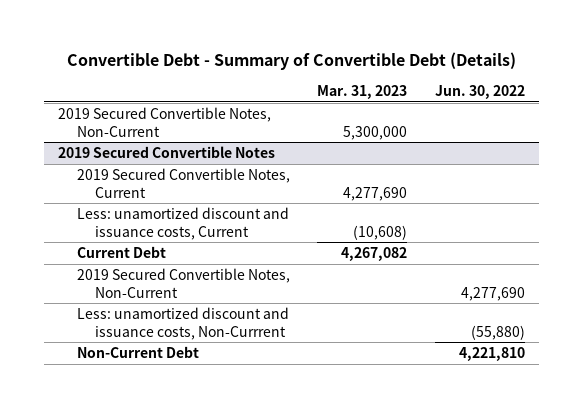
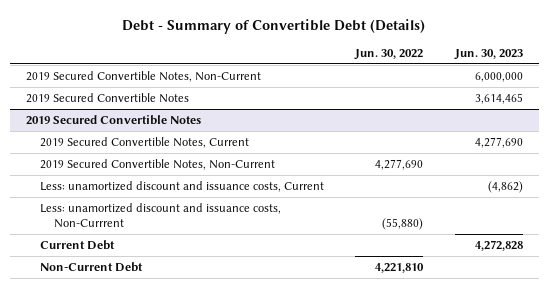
[66,52,516,71] Convertible Debt - Summary of Convertible Debt (Details) -> [122,18,426,34] Debt - Summary of Convertible Debt (Details)
[317,85,408,100] Mar. 31, 2023 -> none
none -> [453,49,523,61] Jun. 30, 2023
none -> [25,92,189,103] 2019 Secured Convertible Notes
[76,207,289,240] Less: unamortized discount and issuance costs, Current -> [39,180,324,192] Less: unamortized discount and issuance costs, Current
[76,246,166,259] Current Debt -> [39,239,115,250] Current Debt

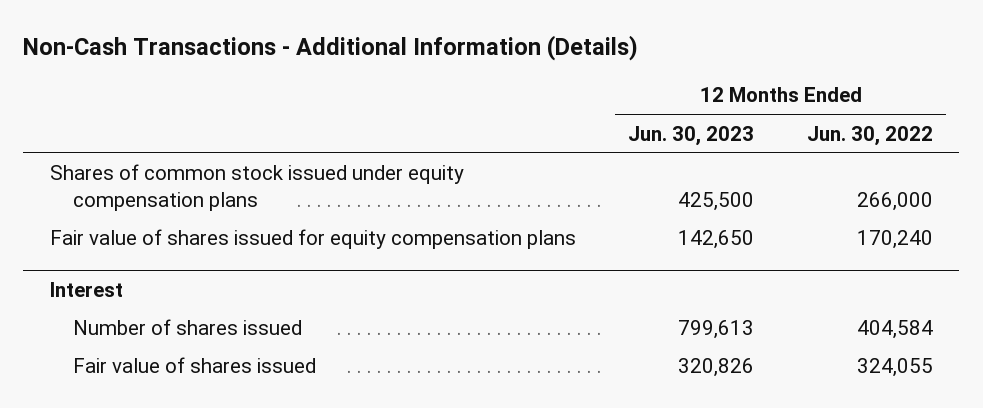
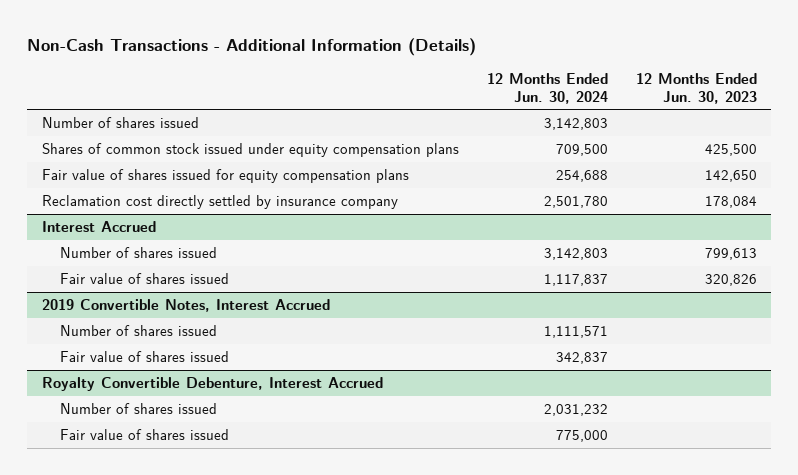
[806,125,933,146] Jun. 30, 2022 -> none
none -> [486,72,608,104] 12 Months Ended Jun. 30, 2024
none -> [41,117,199,129] Number of shares issued
none -> [41,195,398,210] Reclamation cost directly settled by insurance company
[49,281,123,297] Interest -> [41,221,156,233] Interest Accrued
none -> [41,299,330,313] 2019 Convertible Notes, Interest Accrued
none -> [59,325,217,337] Number of shares issued
none -> [59,351,229,363] Fair value of shares issued
none -> [41,377,383,392] Royalty Convertible Debenture, Interest Accrued
none -> [59,403,217,415] Number of shares issued
none -> [59,429,229,441] Fair value of shares issued

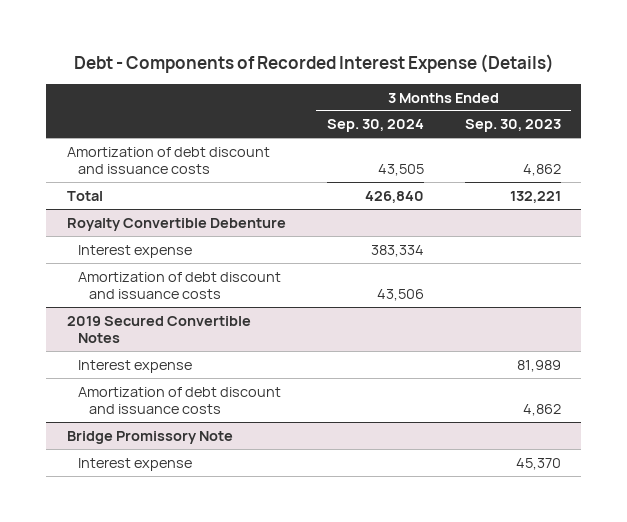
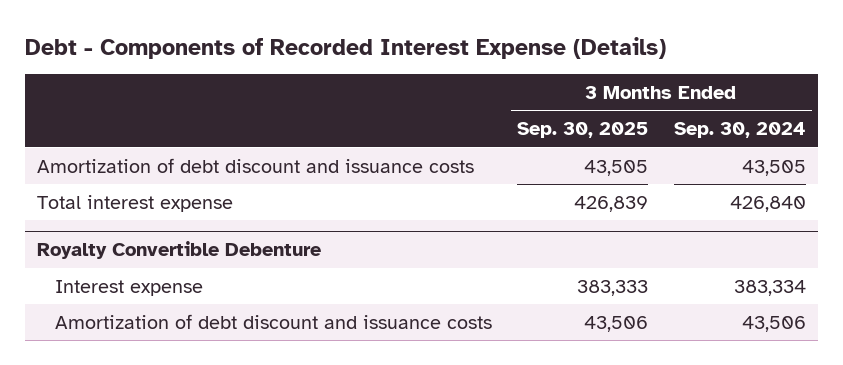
[464,119,561,133] Sep. 30, 2023 -> none
none -> [517,122,649,139] Sep. 30, 2025
[66,190,103,201] Total -> [37,194,234,212] Total interest expense
[66,315,251,344] 2019 Secured Convertible Notes -> none
[78,359,193,373] Interest expense -> none
[78,386,282,415] Amortization of debt discount and issuance costs -> none
[66,430,233,444] Bridge Promissory Note -> none
[78,457,193,471] Interest expense -> none

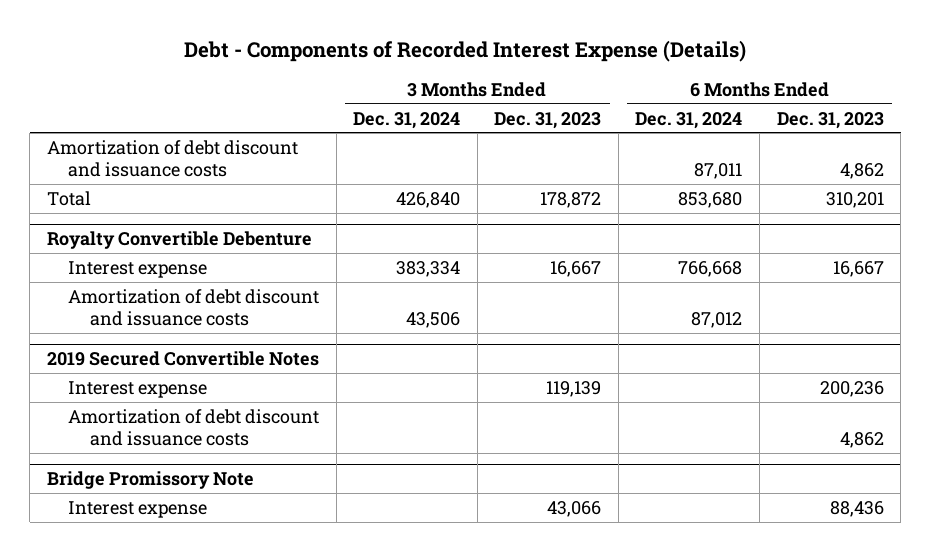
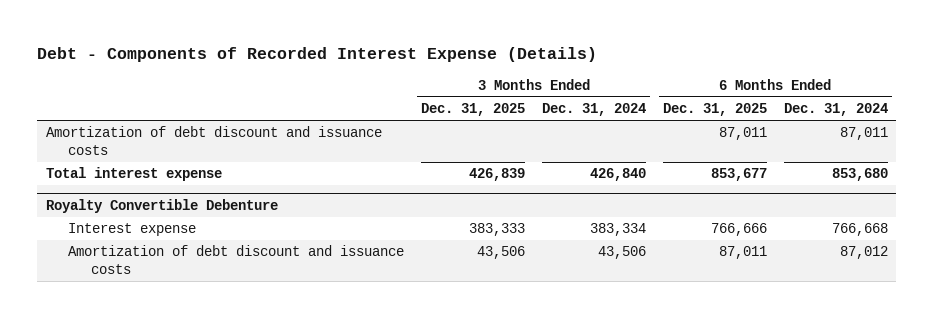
[494,111,602,129] Dec. 31, 2023 -> none
[776,111,884,129] Dec. 31, 2023 -> none
none -> [421,103,526,117] Dec. 31, 2025
none -> [662,103,767,117] Dec. 31, 2025
[46,190,91,206] Total -> [45,167,222,182] Total interest expense
[46,350,319,366] 2019 Secured Convertible Notes -> none
[68,380,208,398] Interest expense -> none
[68,408,320,447] Amortization of debt discount and issuance costs -> none
[46,470,254,489] Bridge Promissory Note -> none
[68,500,208,518] Interest expense -> none

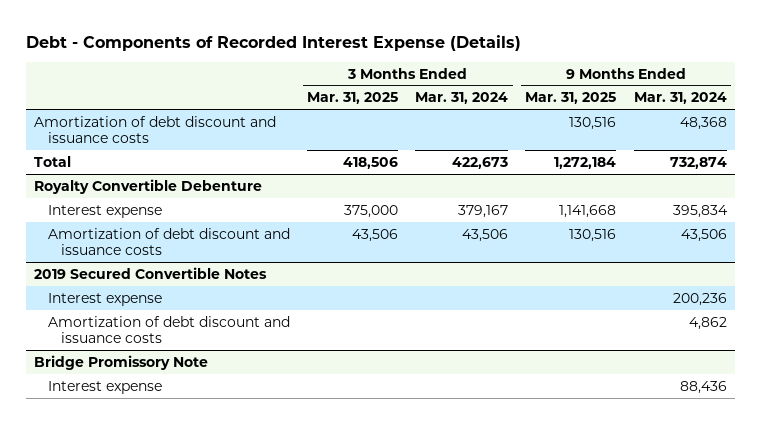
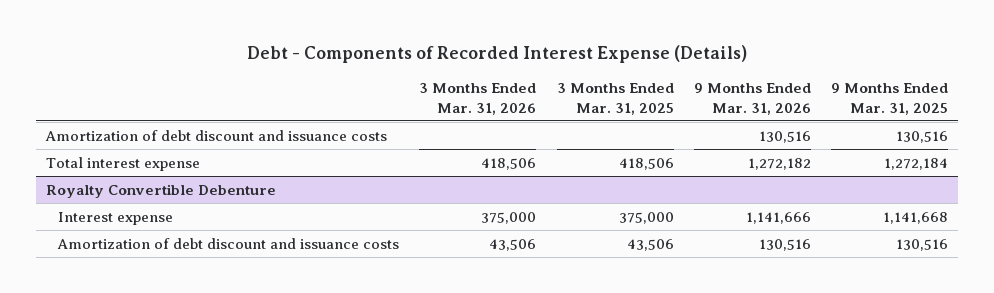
[415,92,509,105] Mar. 31, 2024 -> none
[633,92,727,105] Mar. 31, 2024 -> none
none -> [419,83,537,115] 3 Months Ended Mar. 31, 2026
none -> [693,83,811,115] 9 Months Ended Mar. 31, 2026
[34,155,72,167] Total -> [45,156,200,171] Total interest expense
[34,266,268,279] 2019 Secured Convertible Notes -> none
[47,292,162,306] Interest expense -> none
[47,315,290,344] Amortization of debt discount and issuance costs -> none
[34,354,209,370] Bridge Promissory Note -> none
[47,380,162,394] Interest expense -> none

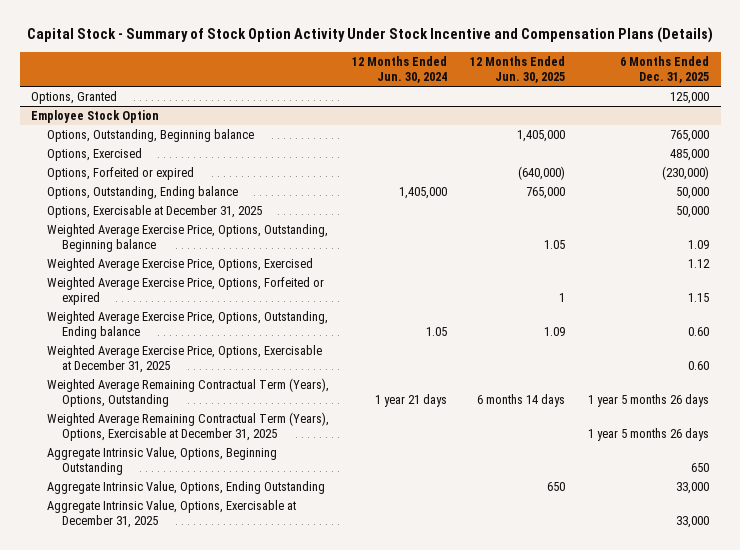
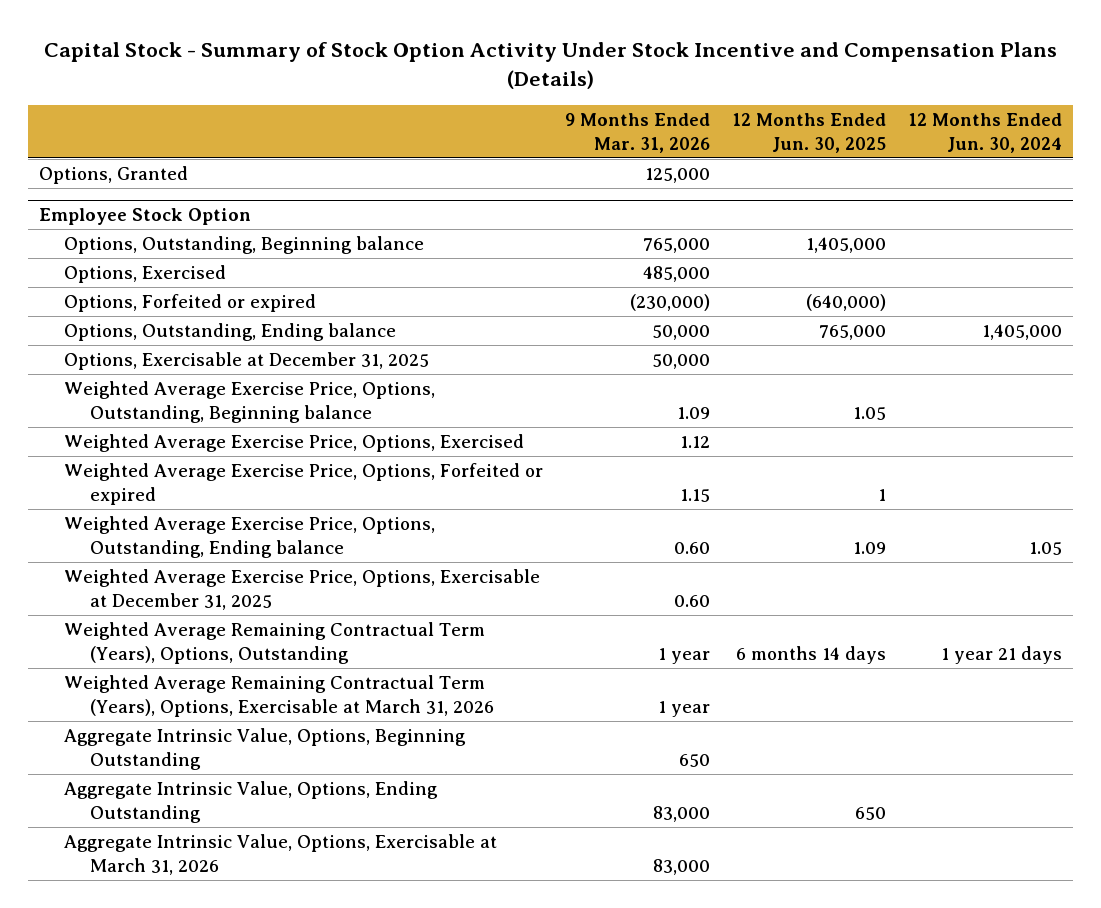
[619,56,709,84] 6 Months Ended Dec. 31, 2025 -> none
none -> [565,112,711,153] 9 Months Ended Mar. 31, 2026
[46,411,329,442] Weighted Average Remaining Contractual Term (Years), Options, Exercisable at December 31, 2025 -> [64,674,494,717] Weighted Average Remaining Contractual Term (Years), Options, Exercisable at March 31, 2026
[46,499,296,529] Aggregate Intrinsic Value, Options, Exercisable at December 31, 2025 -> [64,833,498,875] Aggregate Intrinsic Value, Options, Exercisable at March 31, 2026

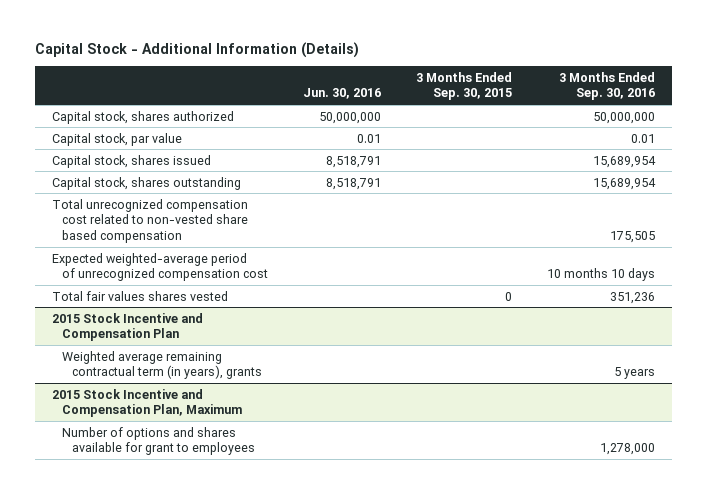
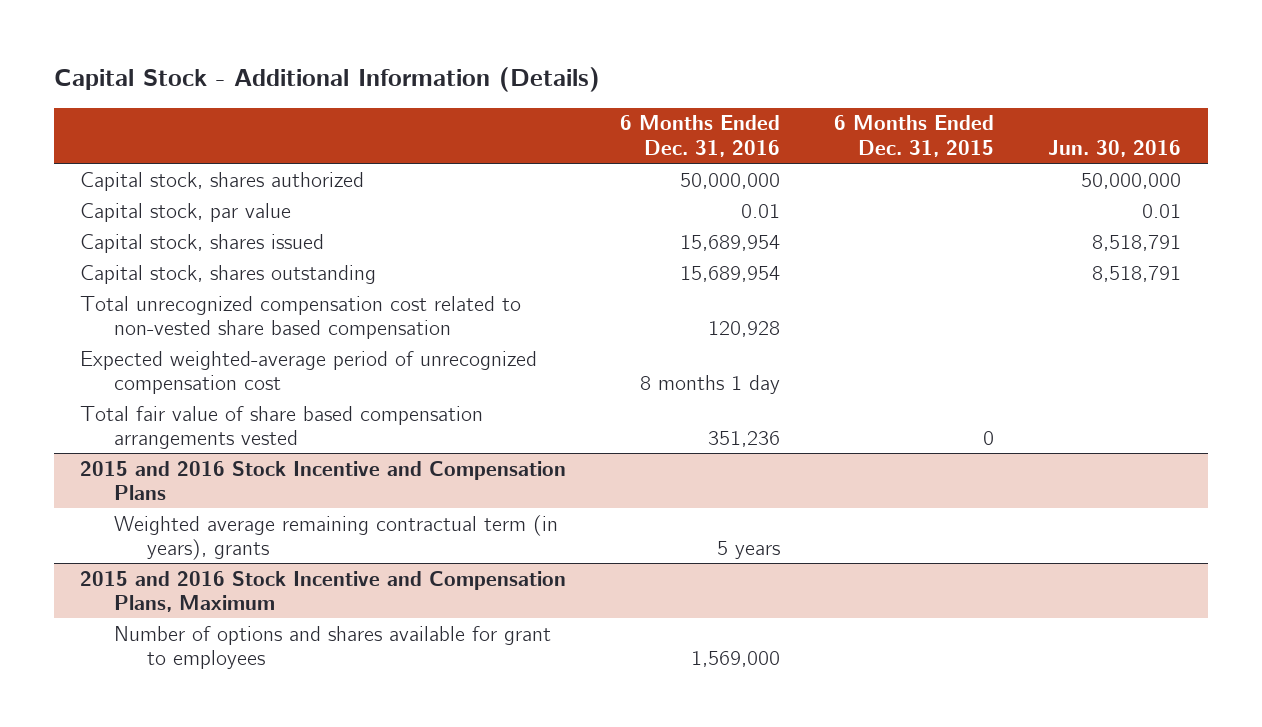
[416,71,513,101] 3 Months Ended Sep. 30, 2015 -> none
[558,71,655,101] 3 Months Ended Sep. 30, 2016 -> none
none -> [620,115,781,158] 6 Months Ended Dec. 31, 2016
none -> [834,115,995,158] 6 Months Ended Dec. 31, 2015
[52,312,204,342] 2015 Stock Incentive and Compensation Plan -> none
[62,350,263,380] Weighted average remaining contractual term (in years), grants -> none
[52,290,229,301] Total fair values shares vested -> [80,405,484,450] Total fair value of share based compensation arrangements vested
none -> [80,460,567,501] 2015 and 2016 Stock Incentive and Compensation Plans
none -> [113,514,558,561] Weighted average remaining contractual term (in years), grants
[52,388,243,418] 2015 Stock Incentive and Compensation Plan, Maximum -> [80,570,567,613] 2015 and 2016 Stock Incentive and Compensation Plans, Maximum

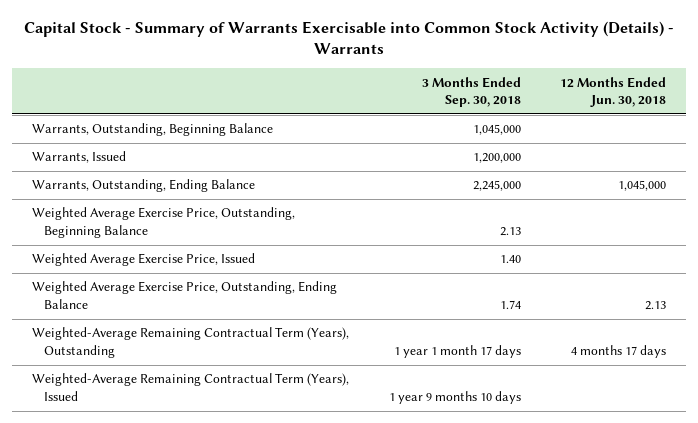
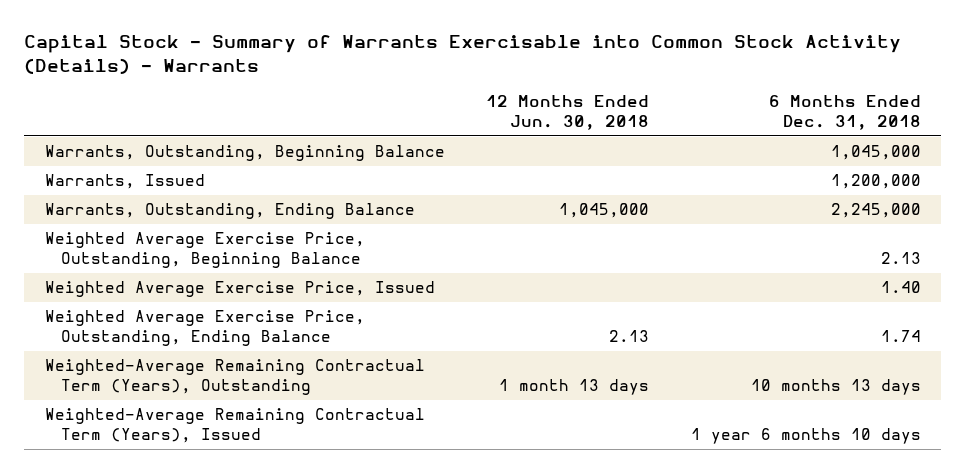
[421,76,521,108] 3 Months Ended Sep. 30, 2018 -> none
none -> [768,95,921,130] 6 Months Ended Dec. 31, 2018
[571,345,667,359] 4 months 17 days -> [499,378,650,395] 1 month 13 days

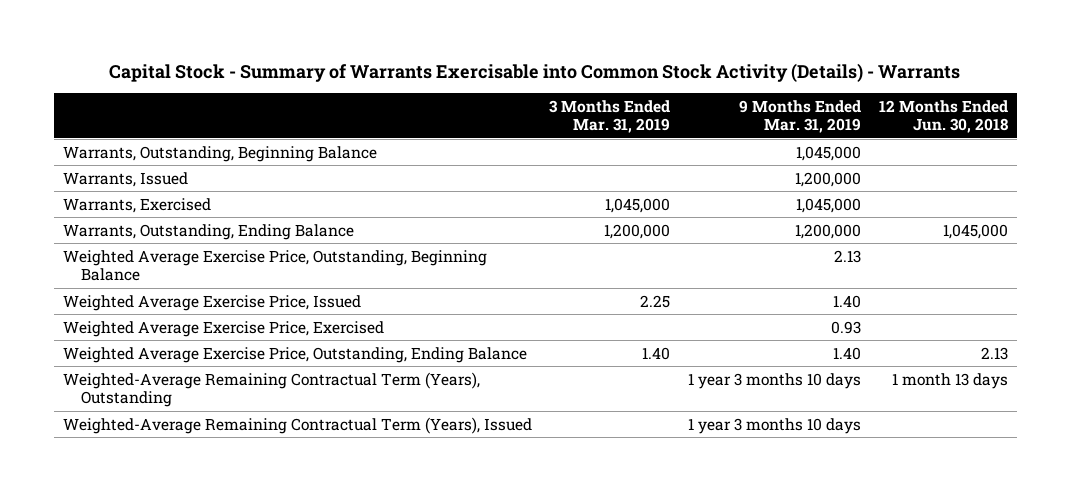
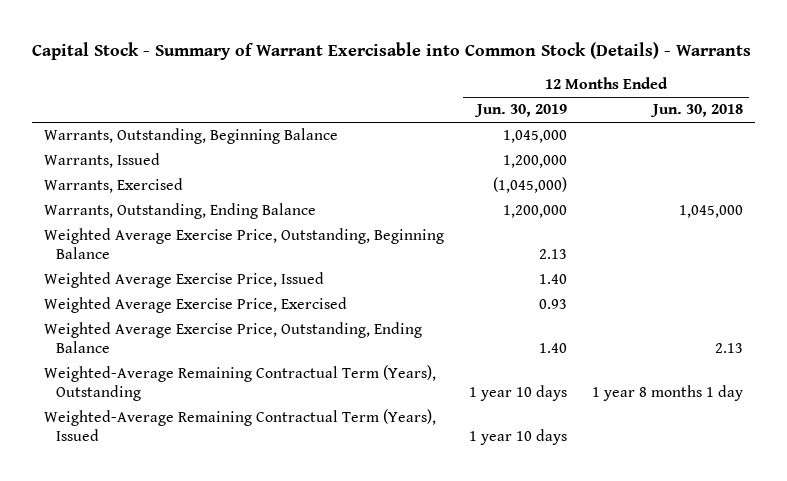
[109,62,961,82] Capital Stock - Summary of Warrants Exercisable into Common Stock Activity (Details) - Warrants -> [31,42,751,61] Capital Stock - Summary of Warrant Exercisable into Common Stock (Details) - Warrants
[549,99,671,134] 3 Months Ended Mar. 31, 2019 -> none
[738,99,861,134] 9 Months Ended Mar. 31, 2019 -> none
none -> [473,104,567,118] Jun. 30, 2019
[891,372,1008,389] 1 month 13 days -> [591,385,743,402] 1 year 8 months 1 day

